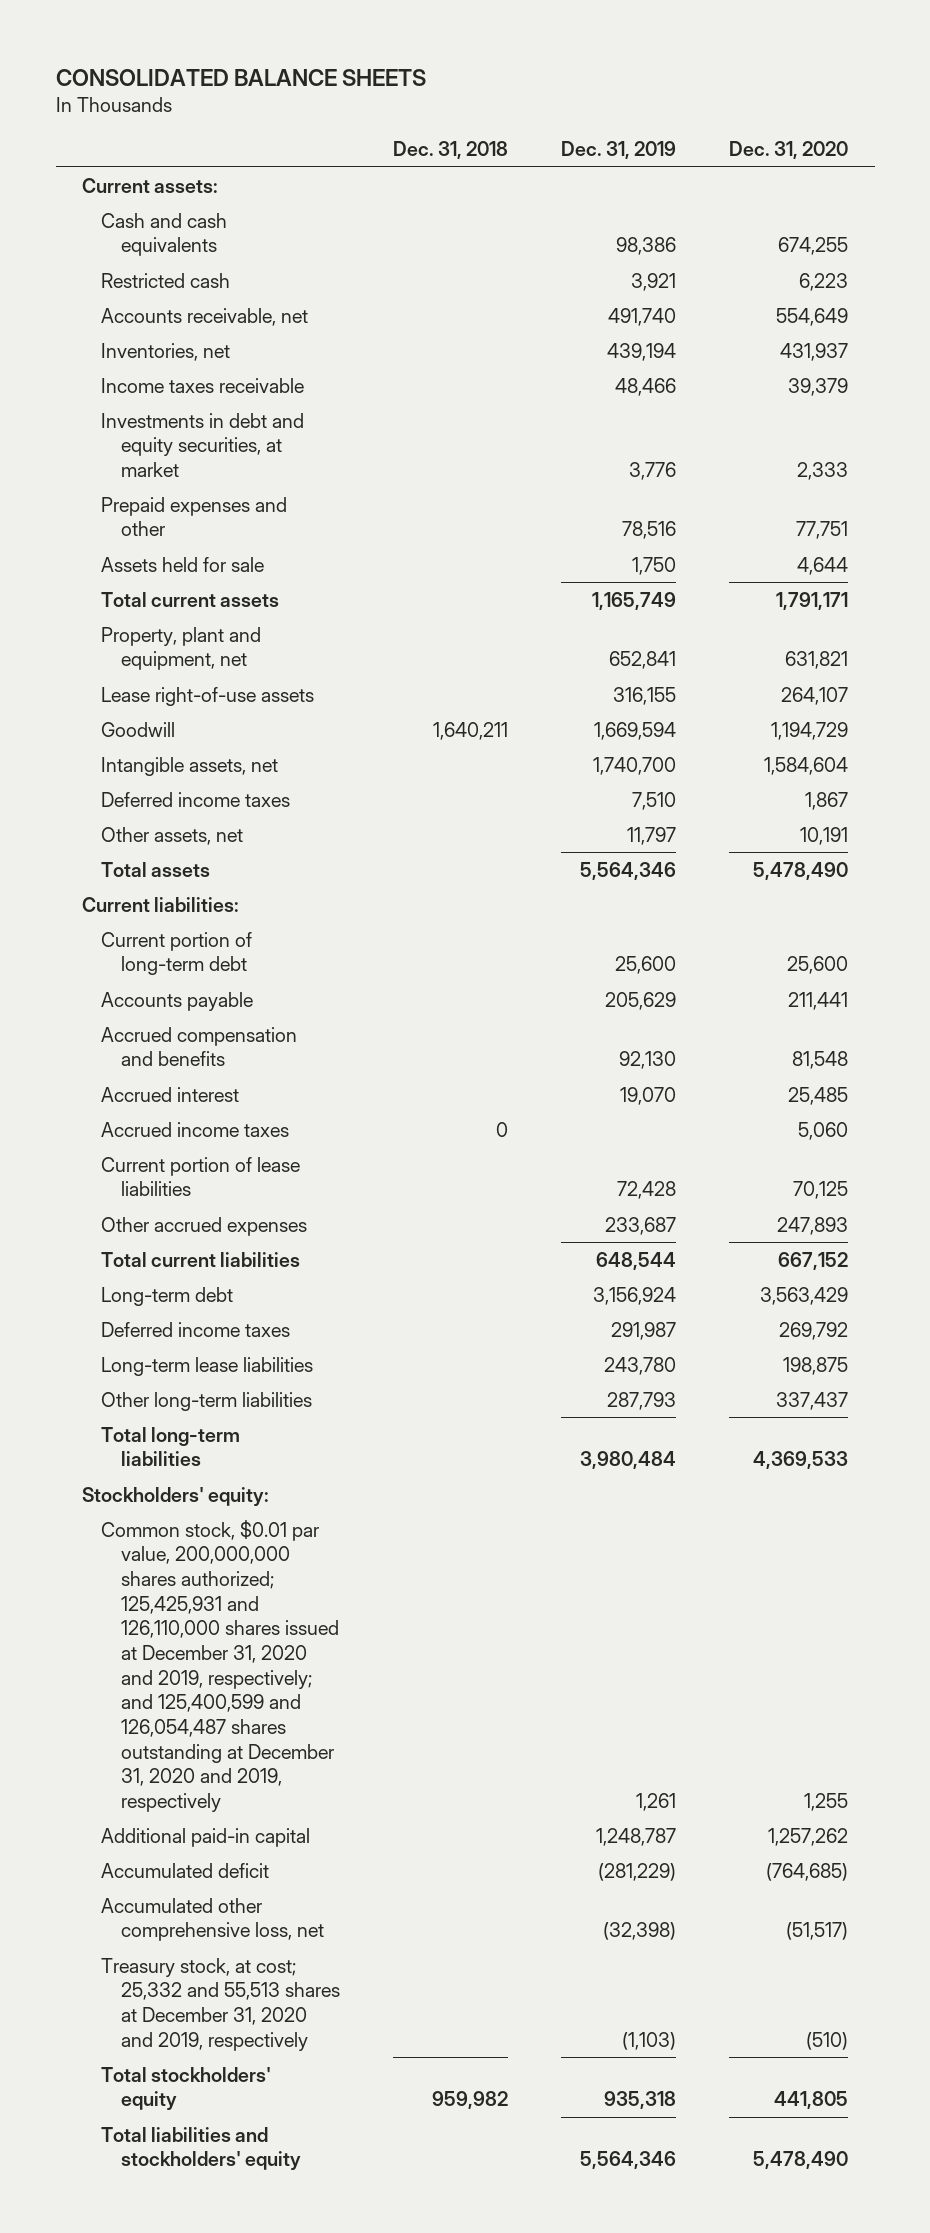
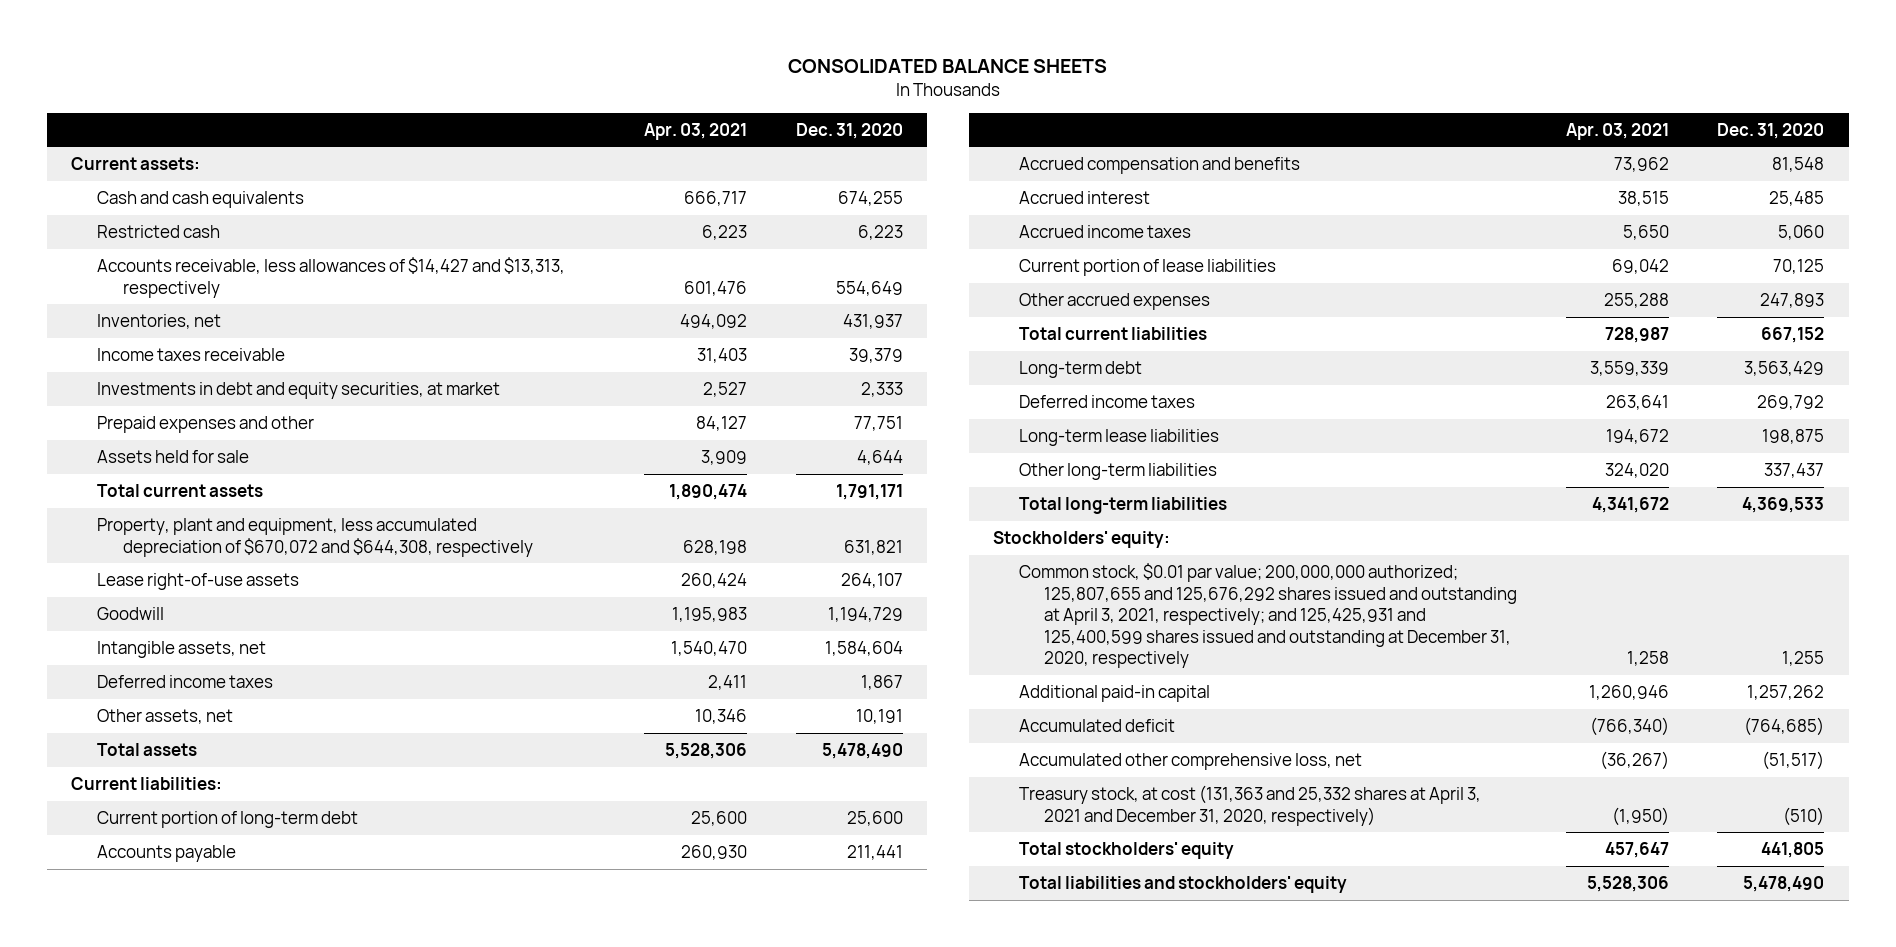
[392,141,508,160] Dec. 31, 2018 -> none
[560,141,676,160] Dec. 31, 2019 -> none
none -> [644,122,748,140] Apr. 03, 2021
[101,307,309,326] Accounts receivable, net -> [97,257,566,298] Accounts receivable, less allowances of $14,427 and $13,313, respectively
[101,626,262,671] Property, plant and equipment, net -> [97,518,533,557] Property, plant and equipment, less accumulated depreciation of $670,072 and $644,308, respectively
[101,1519,339,1812] Common stock, $0.01 par value, 200,000,000 shares authorized; 125,425,931 and 126,110,000 shares issued at December 31, 2020 and 2019, respectively; and 125,400,599 and 126,054,487 shares outstanding at December 31, 2020 and 2019, respectively -> [1018,563,1518,669] Common stock, $0.01 par value; 200,000,000 authorized; 125,807,655 and 125,676,292 shares issued and outstanding at April 3, 2021, respectively; and 125,425,931 and 125,400,599 shares issued and outstanding at December 31, 2020, respectively
[101,1957,340,2051] Treasury stock, at cost; 25,332 and 55,513 shares at December 31, 2020 and 2019, respectively -> [1018,785,1481,826] Treasury stock, at cost (131,363 and 25,332 shares at April 3, 2021 and December 31, 2020, respectively)

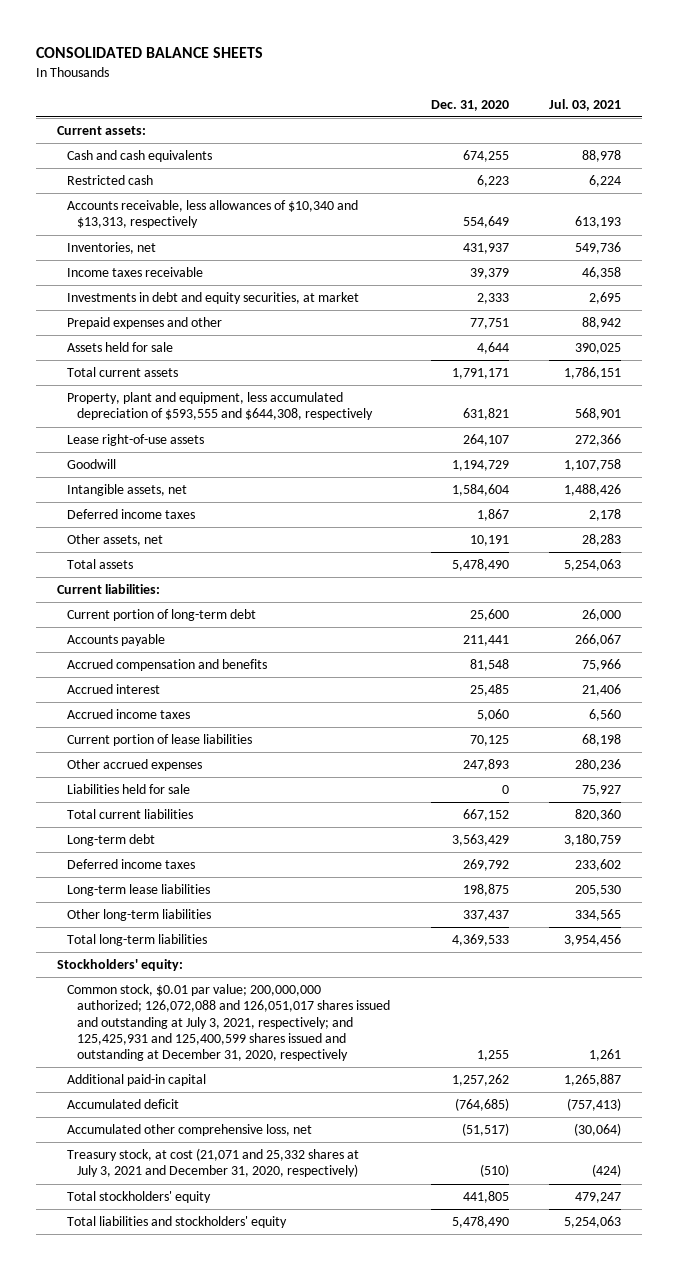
[644,122,748,140] Apr. 03, 2021 -> none
none -> [549,98,622,111] Jul. 03, 2021
[97,257,566,298] Accounts receivable, less allowances of $14,427 and $13,313, respectively -> [67,200,359,229] Accounts receivable, less allowances of $10,340 and $13,313, respectively
[97,518,533,557] Property, plant and equipment, less accumulated depreciation of $670,072 and $644,308, respectively -> [67,392,374,421] Property, plant and equipment, less accumulated depreciation of $593,555 and $644,308, respectively
none -> [67,784,191,795] Liabilities held for sale
[1018,563,1518,669] Common stock, $0.01 par value; 200,000,000 authorized; 125,807,655 and 125,676,292 shares issued and outstanding at April 3, 2021, respectively; and 125,425,931 and 125,400,599 shares issued and outstanding at December 31, 2020, respectively -> [67,984,391,1062] Common stock, $0.01 par value; 200,000,000 authorized; 126,072,088 and 126,051,017 shares issued and outstanding at July 3, 2021, respectively; and 125,425,931 and 125,400,599 shares issued and outstanding at December 31, 2020, respectively
[1018,785,1481,826] Treasury stock, at cost (131,363 and 25,332 shares at April 3, 2021 and December 31, 2020, respectively) -> [67,1148,360,1178] Treasury stock, at cost (21,071 and 25,332 shares at July 3, 2021 and December 31, 2020, respectively)

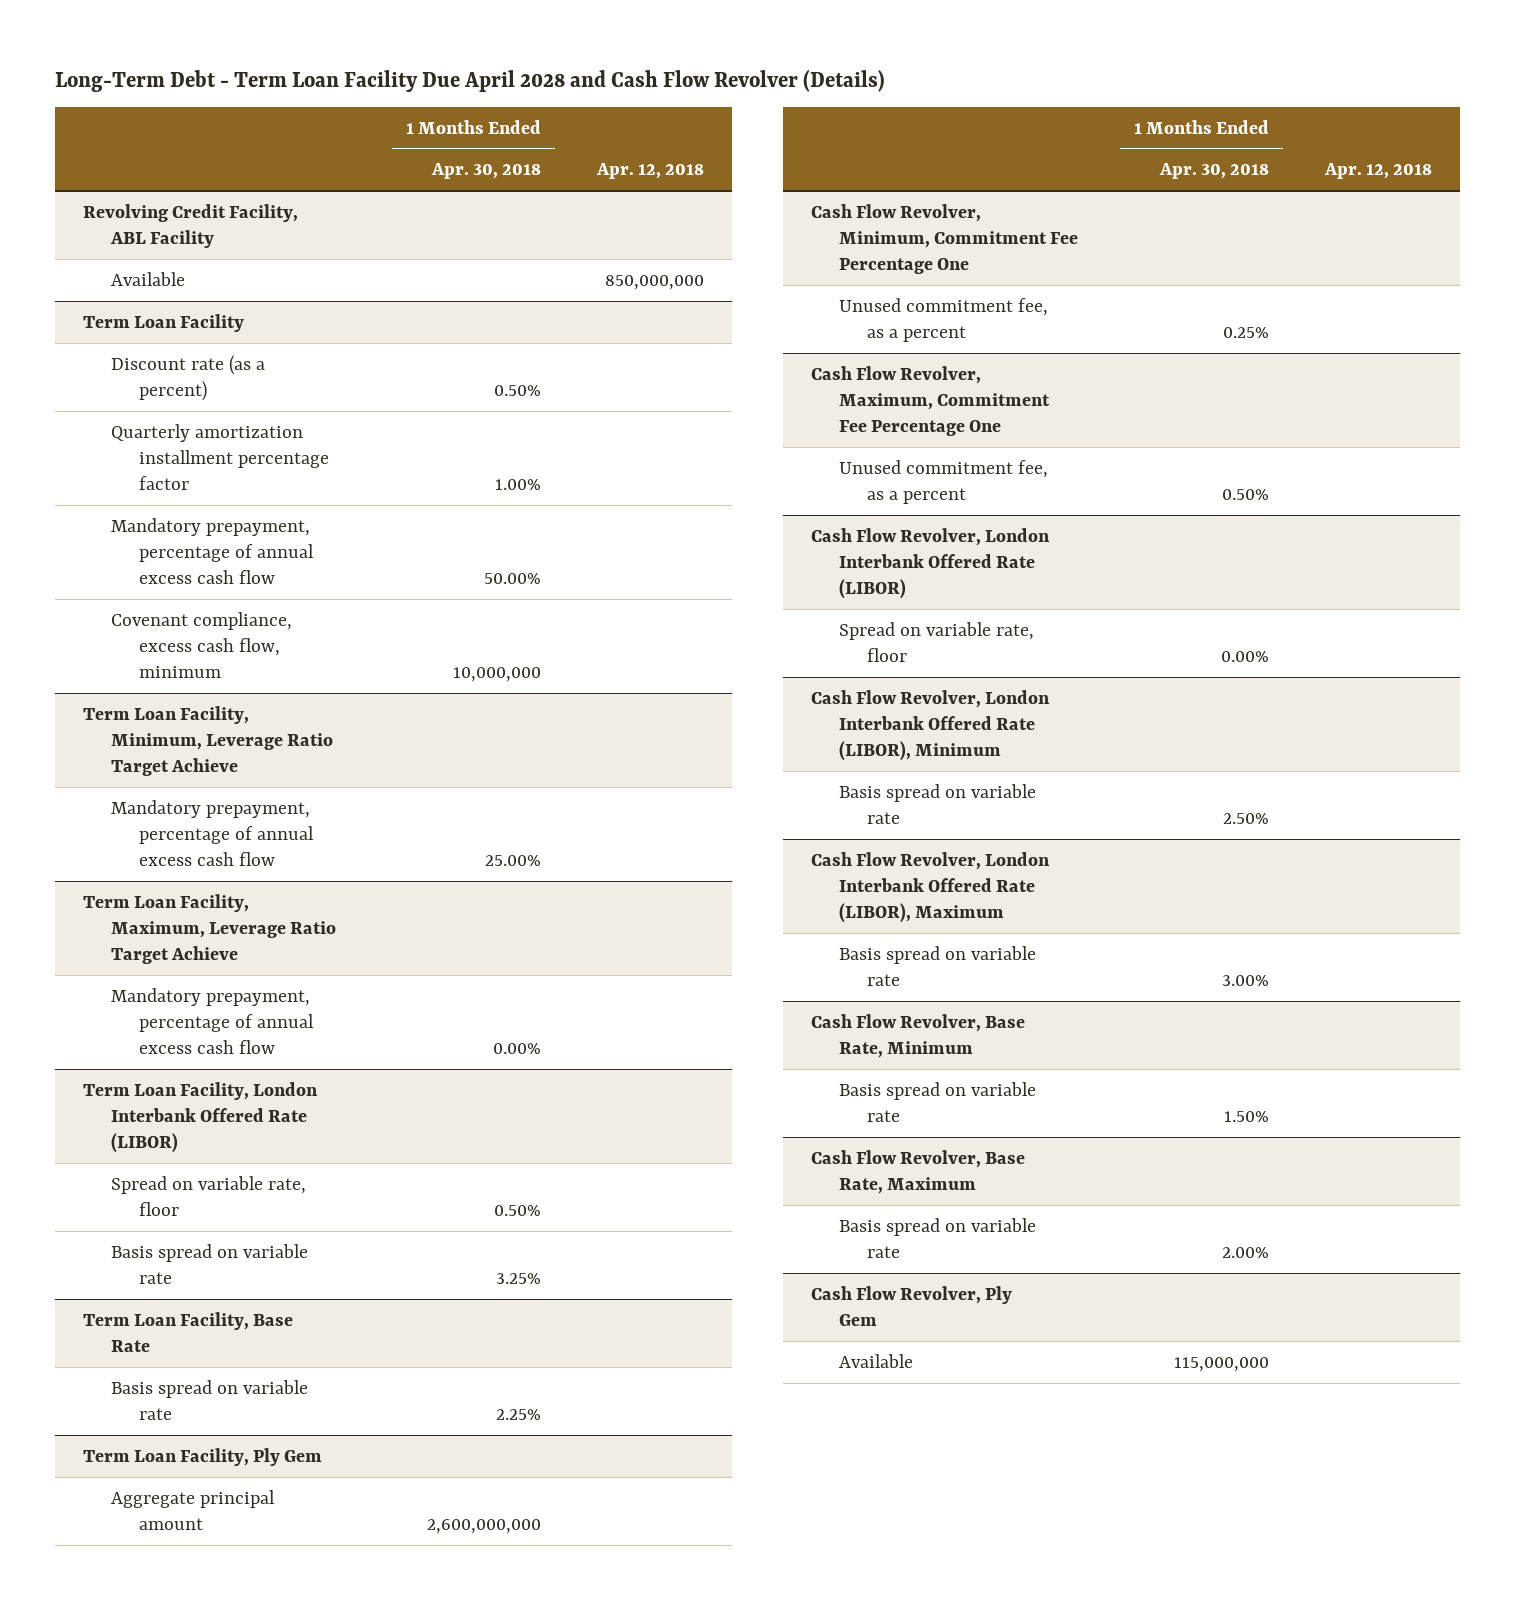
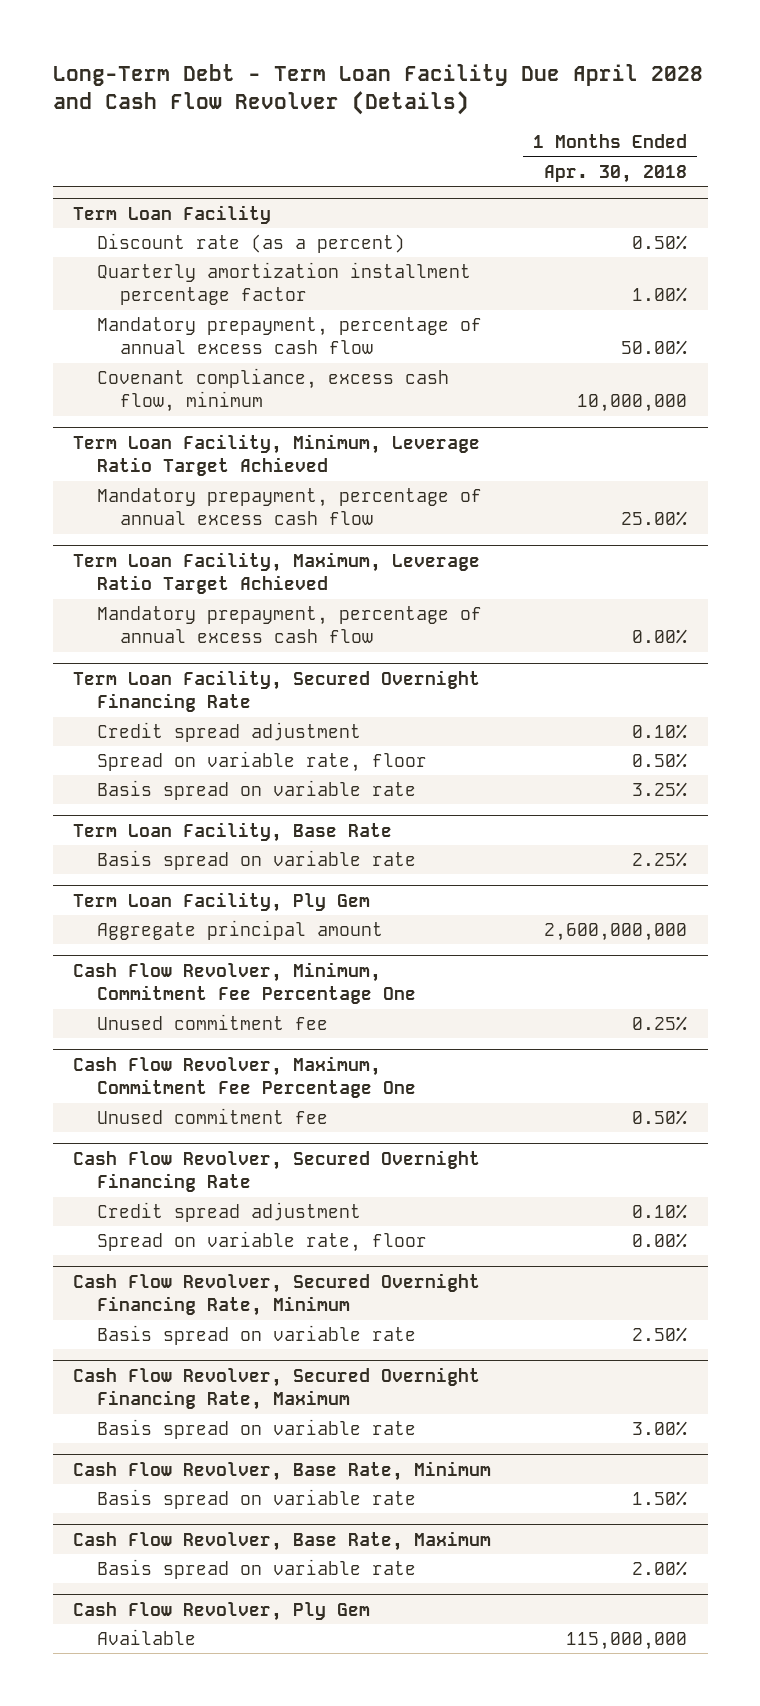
[596,163,705,180] Apr. 12, 2018 -> none
[83,203,299,248] Revolving Credit Facility, ABL Facility -> none
[111,271,186,286] Available -> none
[83,705,334,777] Term Loan Facility, Minimum, Leverage Ratio Target Achieve -> [73,433,481,477] Term Loan Facility, Minimum, Leverage Ratio Target Achieved
[83,893,337,965] Term Loan Facility, Maximum, Leverage Ratio Target Achieve -> [73,551,481,595] Term Loan Facility, Maximum, Leverage Ratio Target Achieved
[83,1081,319,1154] Term Loan Facility, London Interbank Offered Rate (LIBOR) -> none
none -> [73,669,481,713] Term Loan Facility, Secured Overnight Financing Rate
none -> [96,722,361,743] Credit spread adjustment
[838,297,1048,342] Unused commitment fee, as a percent -> [96,1014,328,1031] Unused commitment fee
[811,527,1051,600] Cash Flow Revolver, London Interbank Offered Rate (LIBOR) -> none
[838,459,1048,504] Unused commitment fee, as a percent -> [96,1108,328,1125] Unused commitment fee
none -> [73,1149,481,1193] Cash Flow Revolver, Secured Overnight Financing Rate
none -> [96,1202,361,1223] Credit spread adjustment
[811,689,1051,762] Cash Flow Revolver, London Interbank Offered Rate (LIBOR), Minimum -> none
none -> [73,1272,481,1317] Cash Flow Revolver, Secured Overnight Financing Rate, Minimum
[811,851,1051,924] Cash Flow Revolver, London Interbank Offered Rate (LIBOR), Maximum -> none
none -> [73,1366,481,1411] Cash Flow Revolver, Secured Overnight Financing Rate, Maximum

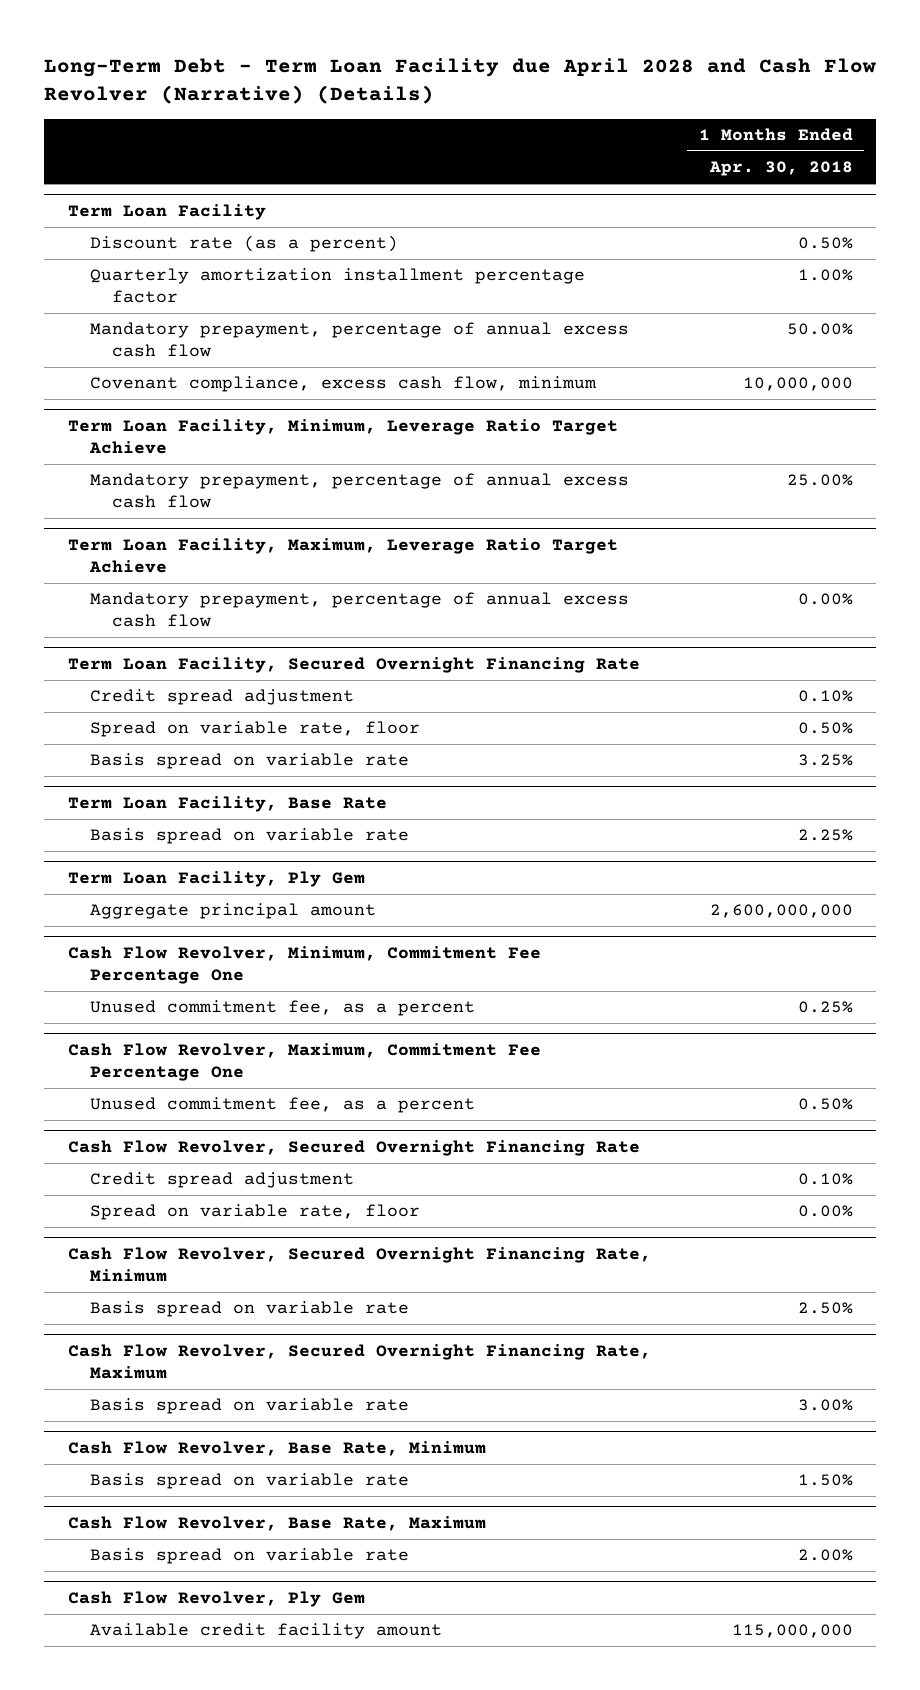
[52,63,703,116] Long-Term Debt - Term Loan Facility Due April 2028 and Cash Flow Revolver (Details) -> [44,58,877,105] Long-Term Debt - Term Loan Facility due April 2028 and Cash Flow Revolver (Narrative) (Details)
[73,433,481,477] Term Loan Facility, Minimum, Leverage Ratio Target Achieved -> [67,419,618,455] Term Loan Facility, Minimum, Leverage Ratio Target Achieve
[73,551,481,595] Term Loan Facility, Maximum, Leverage Ratio Target Achieved -> [67,538,618,574] Term Loan Facility, Maximum, Leverage Ratio Target Achieve
[96,1014,328,1031] Unused commitment fee -> [90,1000,476,1017] Unused commitment fee, as a percent
[96,1108,328,1125] Unused commitment fee -> [90,1097,476,1114] Unused commitment fee, as a percent
[96,1629,196,1646] Available -> [90,1623,443,1640] Available credit facility amount

